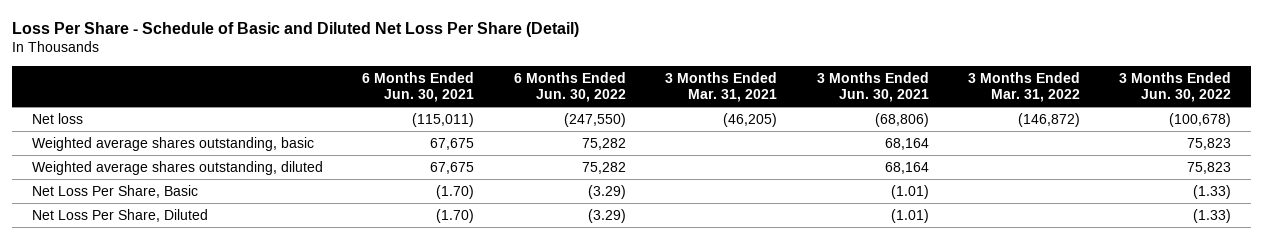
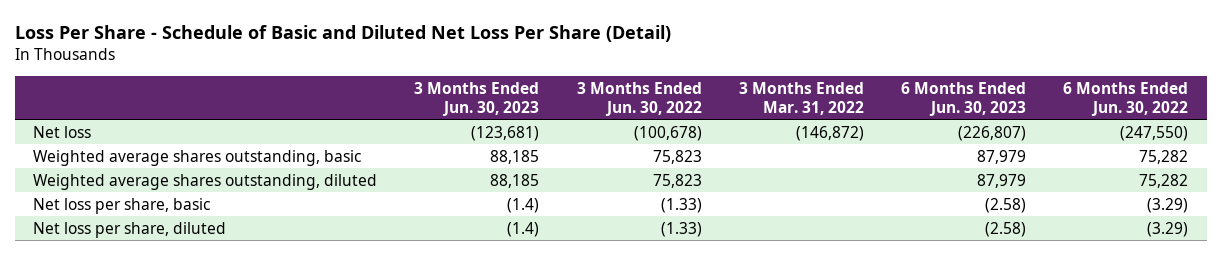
[362,71,475,103] 6 Months Ended Jun. 30, 2021 -> none
[665,71,778,103] 3 Months Ended Mar. 31, 2021 -> none
[816,71,929,103] 3 Months Ended Jun. 30, 2021 -> none
none -> [414,81,540,116] 3 Months Ended Jun. 30, 2023
none -> [900,81,1026,116] 6 Months Ended Jun. 30, 2023
[32,184,199,198] Net Loss Per Share, Basic -> [33,197,211,214] Net loss per share, basic
[32,208,209,222] Net Loss Per Share, Diluted -> [33,221,227,238] Net loss per share, diluted

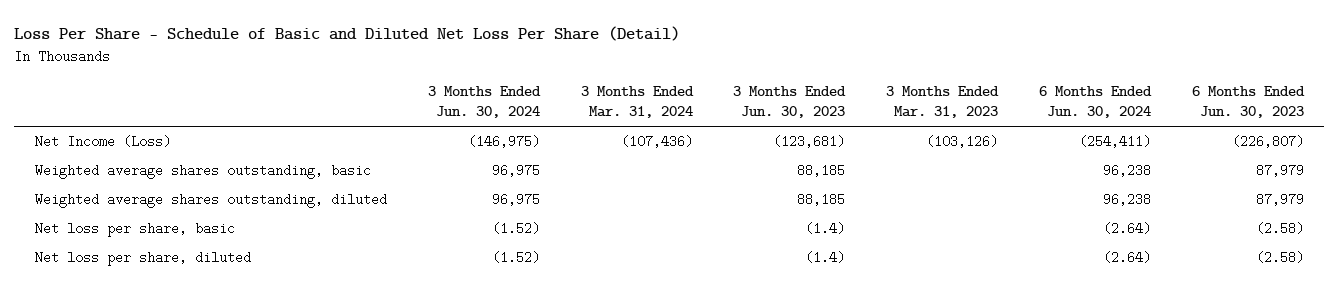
[576,81,702,116] 3 Months Ended Jun. 30, 2022 -> none
[738,81,864,115] 3 Months Ended Mar. 31, 2022 -> none
[1062,81,1188,116] 6 Months Ended Jun. 30, 2022 -> none
none -> [427,85,541,119] 3 Months Ended Jun. 30, 2024
none -> [580,85,694,119] 3 Months Ended Mar. 31, 2024
none -> [886,85,1000,119] 3 Months Ended Mar. 31, 2023
none -> [1039,85,1153,119] 6 Months Ended Jun. 30, 2024
[33,125,92,138] Net loss -> [34,135,171,149] Net Income (Loss)

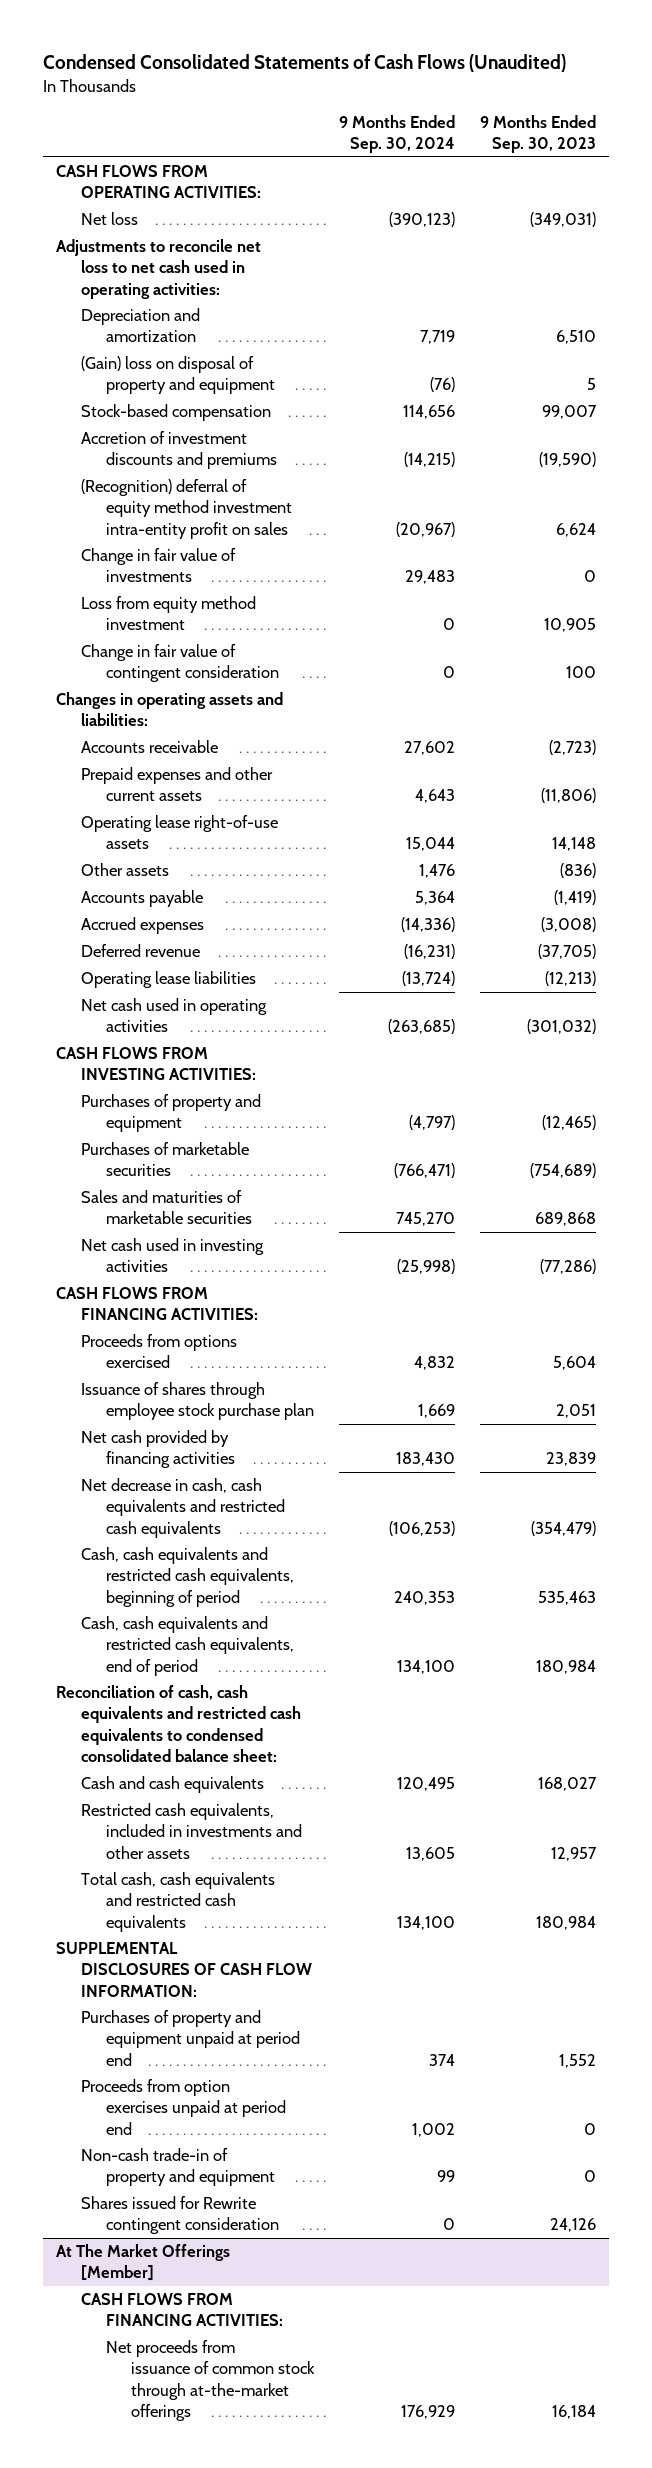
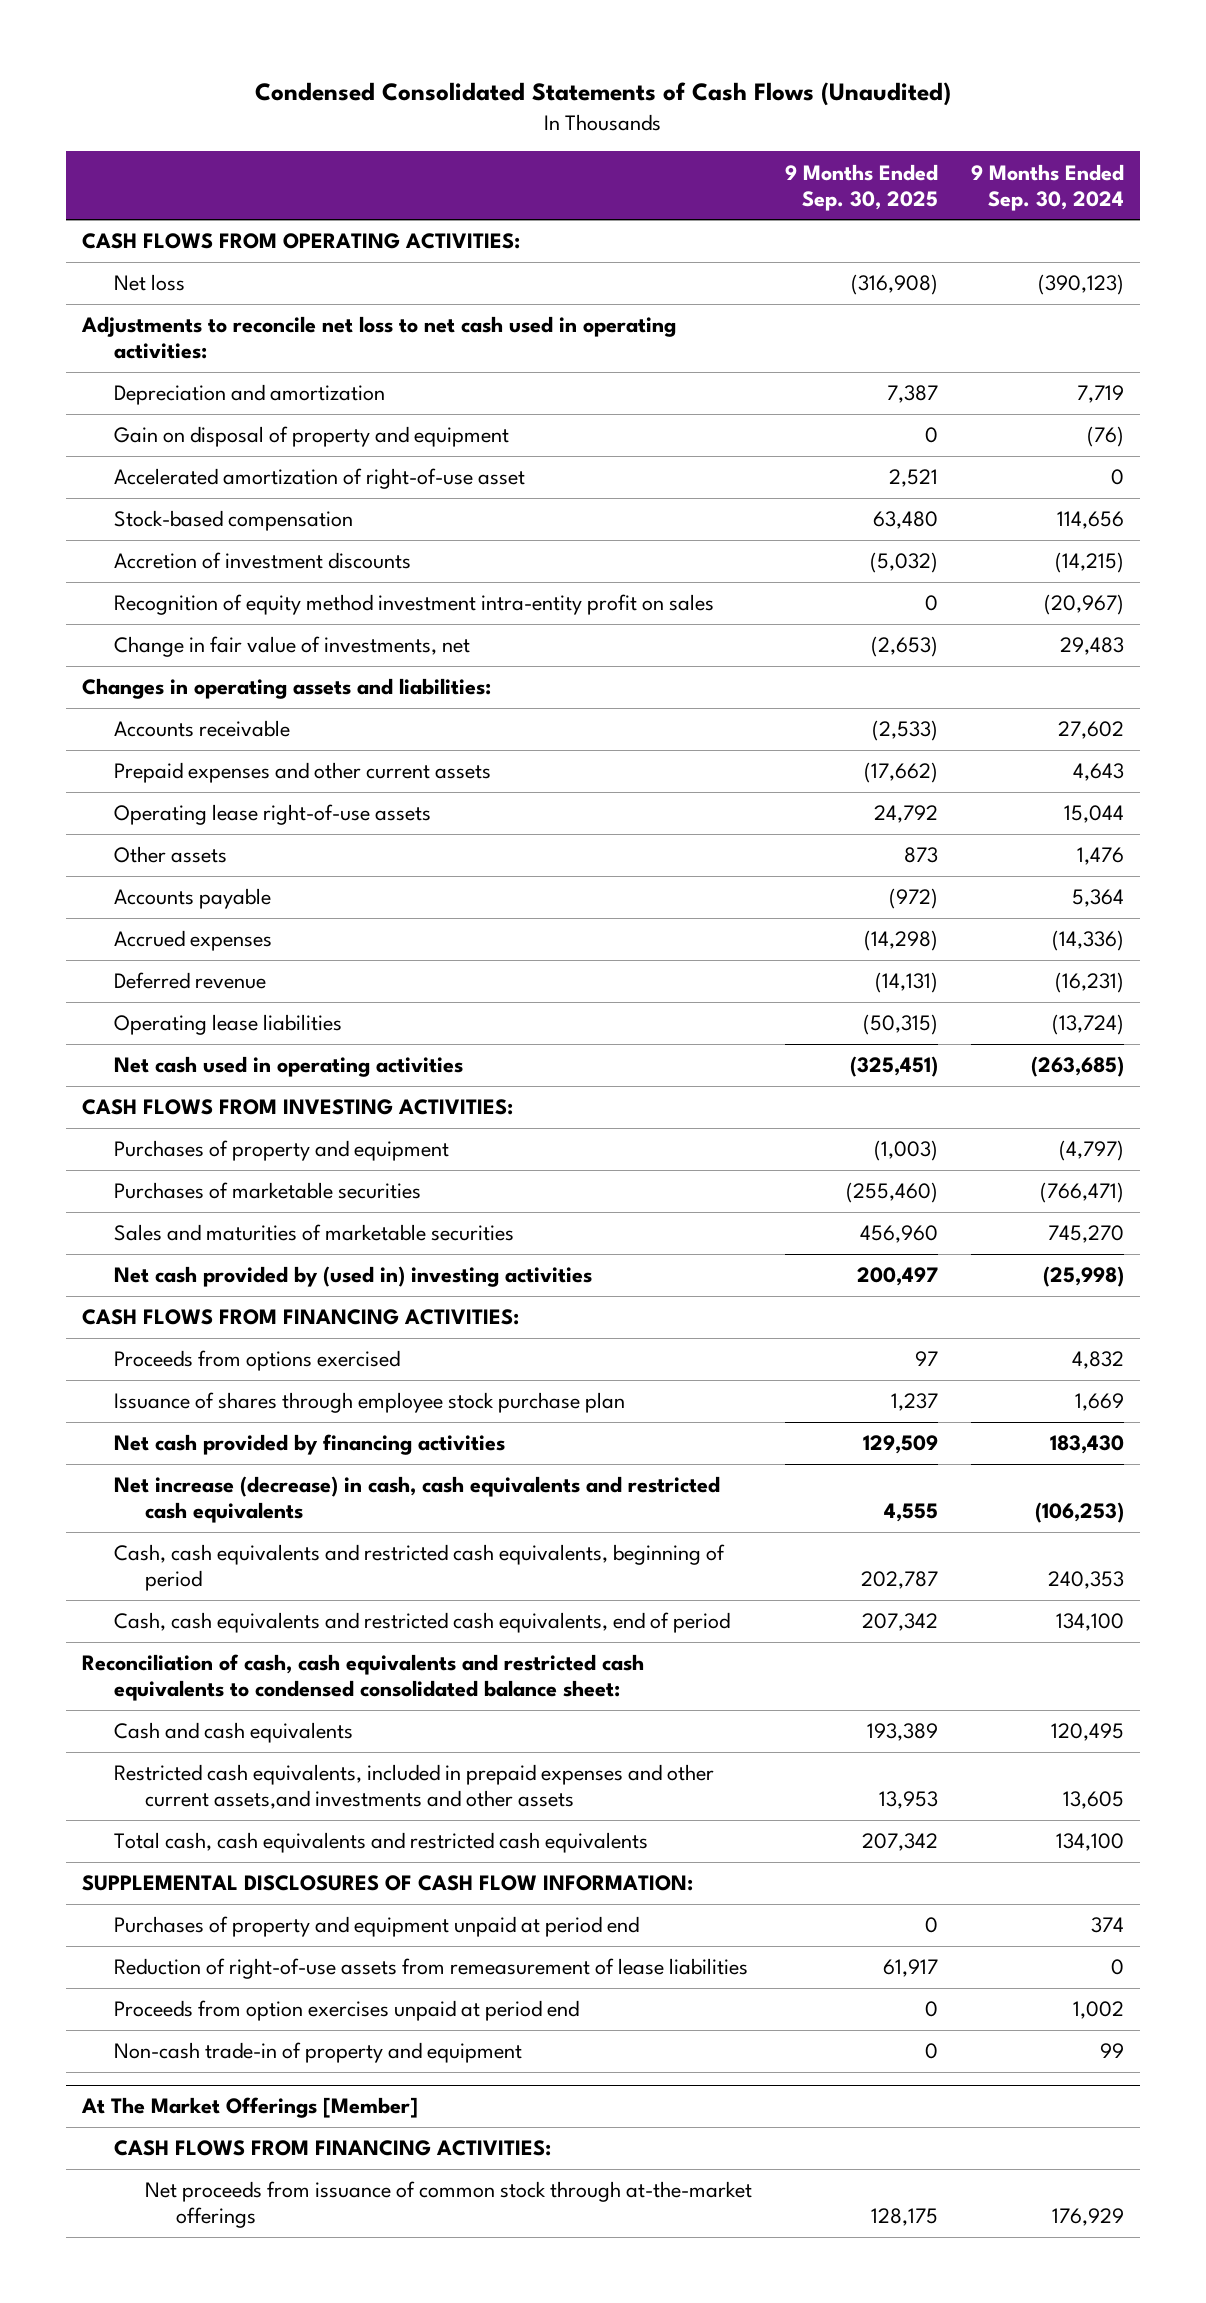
[480,114,597,153] 9 Months Ended Sep. 30, 2023 -> none
none -> [784,163,938,211] 9 Months Ended Sep. 30, 2025
[80,356,275,395] (Gain) loss on disposal of property and equipment -> [113,426,509,448] Gain on disposal of property and equipment
none -> [113,468,525,490] Accelerated amortization of right-of-use asset
[80,596,256,631] Loss from equity method investment -> none
[80,644,279,683] Change in fair value of contingent consideration -> none
[80,431,277,470] Accretion of investment discounts and premiums -> [113,552,411,570] Accretion of investment discounts
[80,479,292,539] (Recognition) deferral of equity method investment intra-entity profit on sales -> [113,594,714,616] Recognition of equity method investment intra-entity profit on sales
[80,548,236,583] Change in fair value of investments -> [113,636,470,658] Change in fair value of investments, net
[80,1238,264,1273] Net cash used in investing activities -> [113,1266,592,1288] Net cash provided by (used in) investing activities
[80,1478,285,1538] Net decrease in cash, cash equivalents and restricted cash equivalents -> [113,1476,720,1524] Net increase (decrease) in cash, cash equivalents and restricted cash equivalents
[80,1803,302,1859] Restricted cash equivalents, included in investments and other assets -> [113,1764,714,1810] Restricted cash equivalents, included in prepaid expenses and other current assets,and investments and other assets
none -> [113,1958,748,1980] Reduction of right-of-use assets from remeasurement of lease liabilities
[80,2196,279,2235] Shares issued for Rewrite contingent consideration -> none

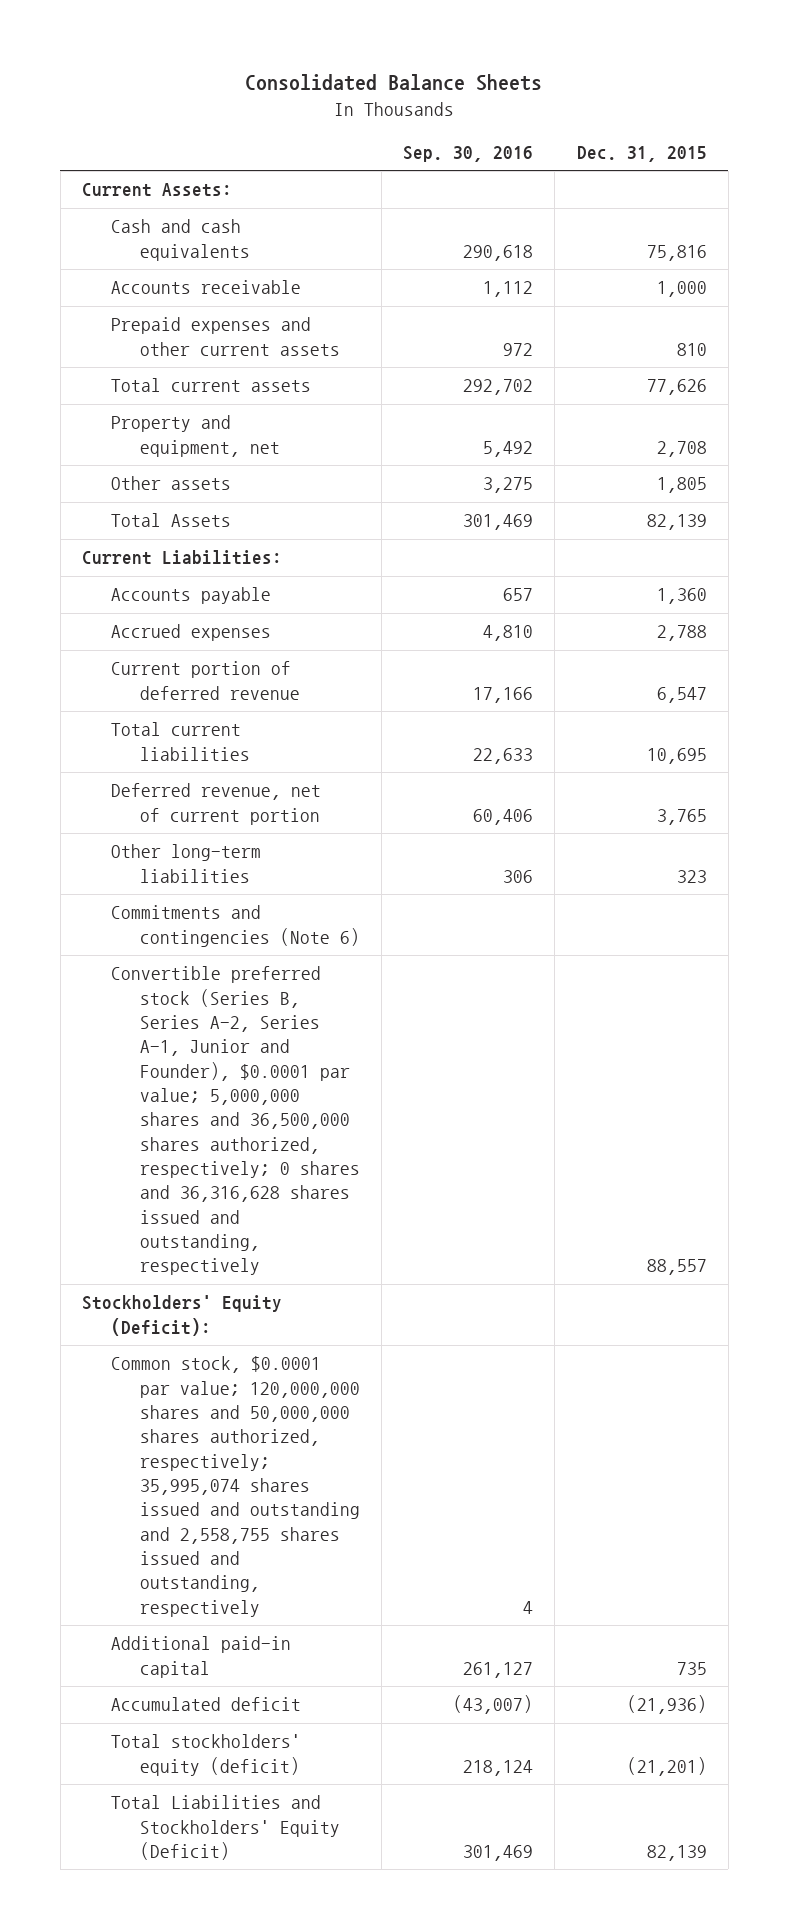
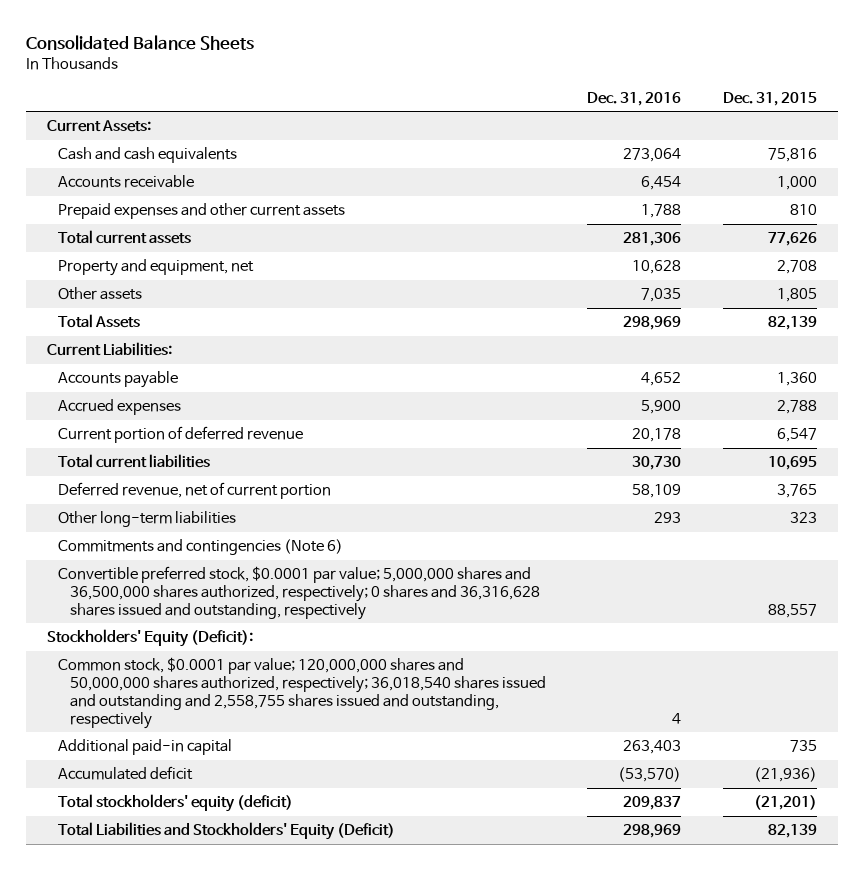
[403,145,534,162] Sep. 30, 2016 -> none
none -> [587,91,682,106] Dec. 31, 2016
[110,966,360,1276] Convertible preferred stock (Series B, Series A-2, Series A-1, Junior and Founder), $0.0001 par value; 5,000,000 shares and 36,500,000 shares authorized, respectively; 0 shares and 36,316,628 shares issued and outstanding, respectively -> [58,566,540,620] Convertible preferred stock, $0.0001 par value; 5,000,000 shares and 36,500,000 shares authorized, respectively; 0 shares and 36,316,628 shares issued and outstanding, respectively
[110,1356,360,1617] Common stock, $0.0001 par value; 120,000,000 shares and 50,000,000 shares authorized, respectively; 35,995,074 shares issued and outstanding and 2,558,755 shares issued and outstanding, respectively -> [58,657,546,729] Common stock, $0.0001 par value; 120,000,000 shares and 50,000,000 shares authorized, respectively; 36,018,540 shares issued and outstanding and 2,558,755 shares issued and outstanding, respectively

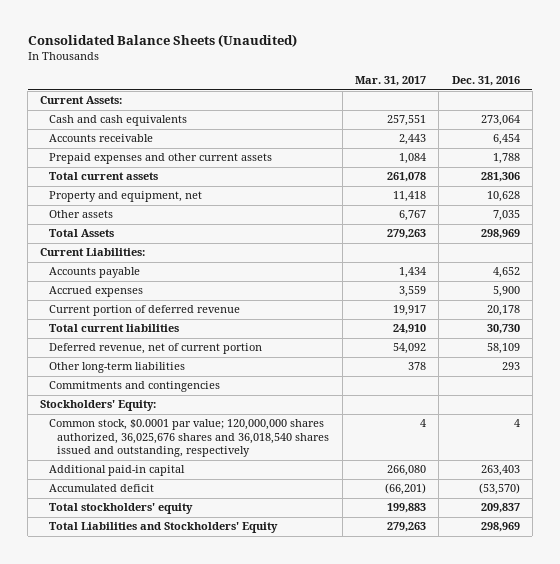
[25,34,254,50] Consolidated Balance Sheets -> [27,33,297,47] Consolidated Balance Sheets (Unaudited)
[723,91,818,106] Dec. 31, 2015 -> none
none -> [354,76,426,87] Mar. 31, 2017
[58,566,540,620] Convertible preferred stock, $0.0001 par value; 5,000,000 shares and 36,500,000 shares authorized, respectively; 0 shares and 36,316,628 shares issued and outstanding, respectively -> none
[58,539,344,556] Commitments and contingencies (Note 6) -> [48,381,220,393] Commitments and contingencies
[46,629,253,648] Stockholders' Equity (Deficit): -> [40,400,157,412] Stockholders' Equity:
[58,657,546,729] Common stock, $0.0001 par value; 120,000,000 shares and 50,000,000 shares authorized, respectively; 36,018,540 shares issued and outstanding and 2,558,755 shares issued and outstanding, respectively -> [48,419,330,458] Common stock, $0.0001 par value; 120,000,000 shares authorized, 36,025,676 shares and 36,018,540 shares issued and outstanding, respectively
[58,794,294,813] Total stockholders' equity (deficit) -> [48,503,193,515] Total stockholders' equity
[58,822,396,841] Total Liabilities and Stockholders' Equity (Deficit) -> [48,522,278,534] Total Liabilities and Stockholders' Equity

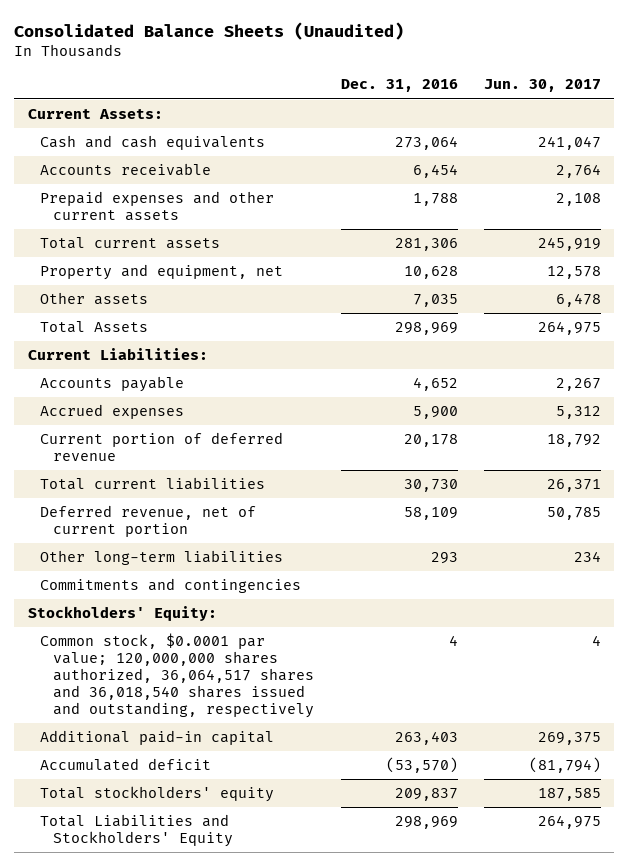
[354,76,426,87] Mar. 31, 2017 -> none
none -> [483,79,601,93] Jun. 30, 2017
[48,419,330,458] Common stock, $0.0001 par value; 120,000,000 shares authorized, 36,025,676 shares and 36,018,540 shares issued and outstanding, respectively -> [40,633,315,718] Common stock, $0.0001 par value; 120,000,000 shares authorized, 36,064,517 shares and 36,018,540 shares issued and outstanding, respectively

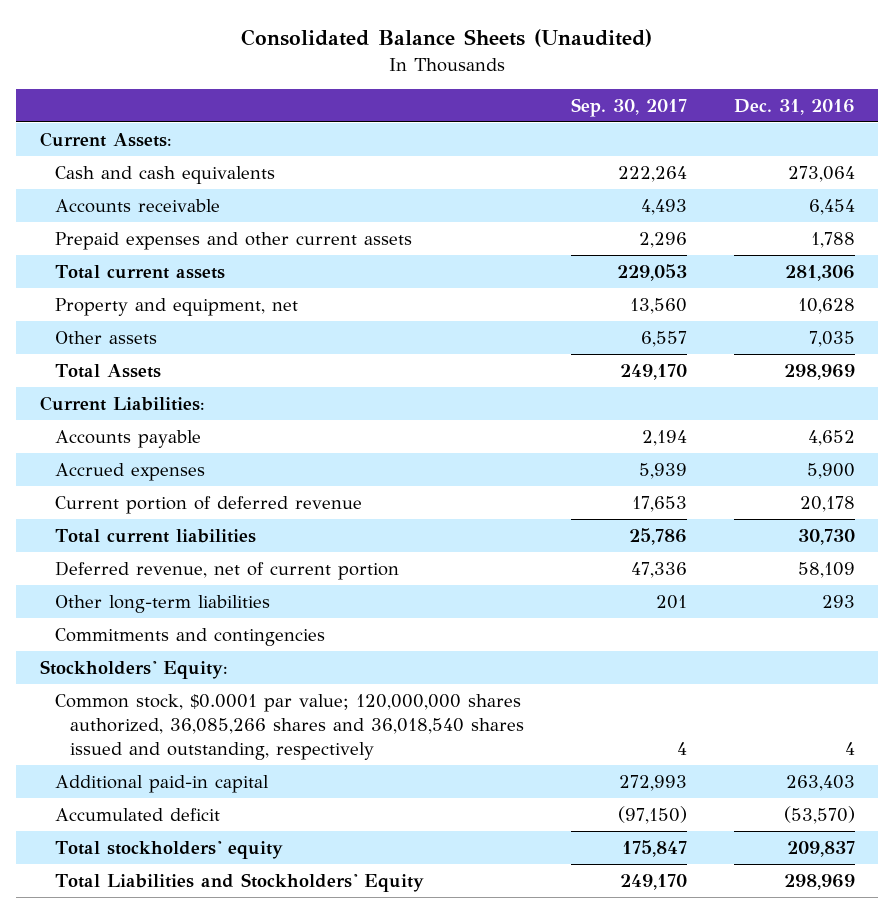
[483,79,601,93] Jun. 30, 2017 -> none
none -> [570,98,687,118] Sep. 30, 2017
[40,633,315,718] Common stock, $0.0001 par value; 120,000,000 shares authorized, 36,064,517 shares and 36,018,540 shares issued and outstanding, respectively -> [54,693,524,761] Common stock, $0.0001 par value; 120,000,000 shares authorized, 36,085,266 shares and 36,018,540 shares issued and outstanding, respectively

